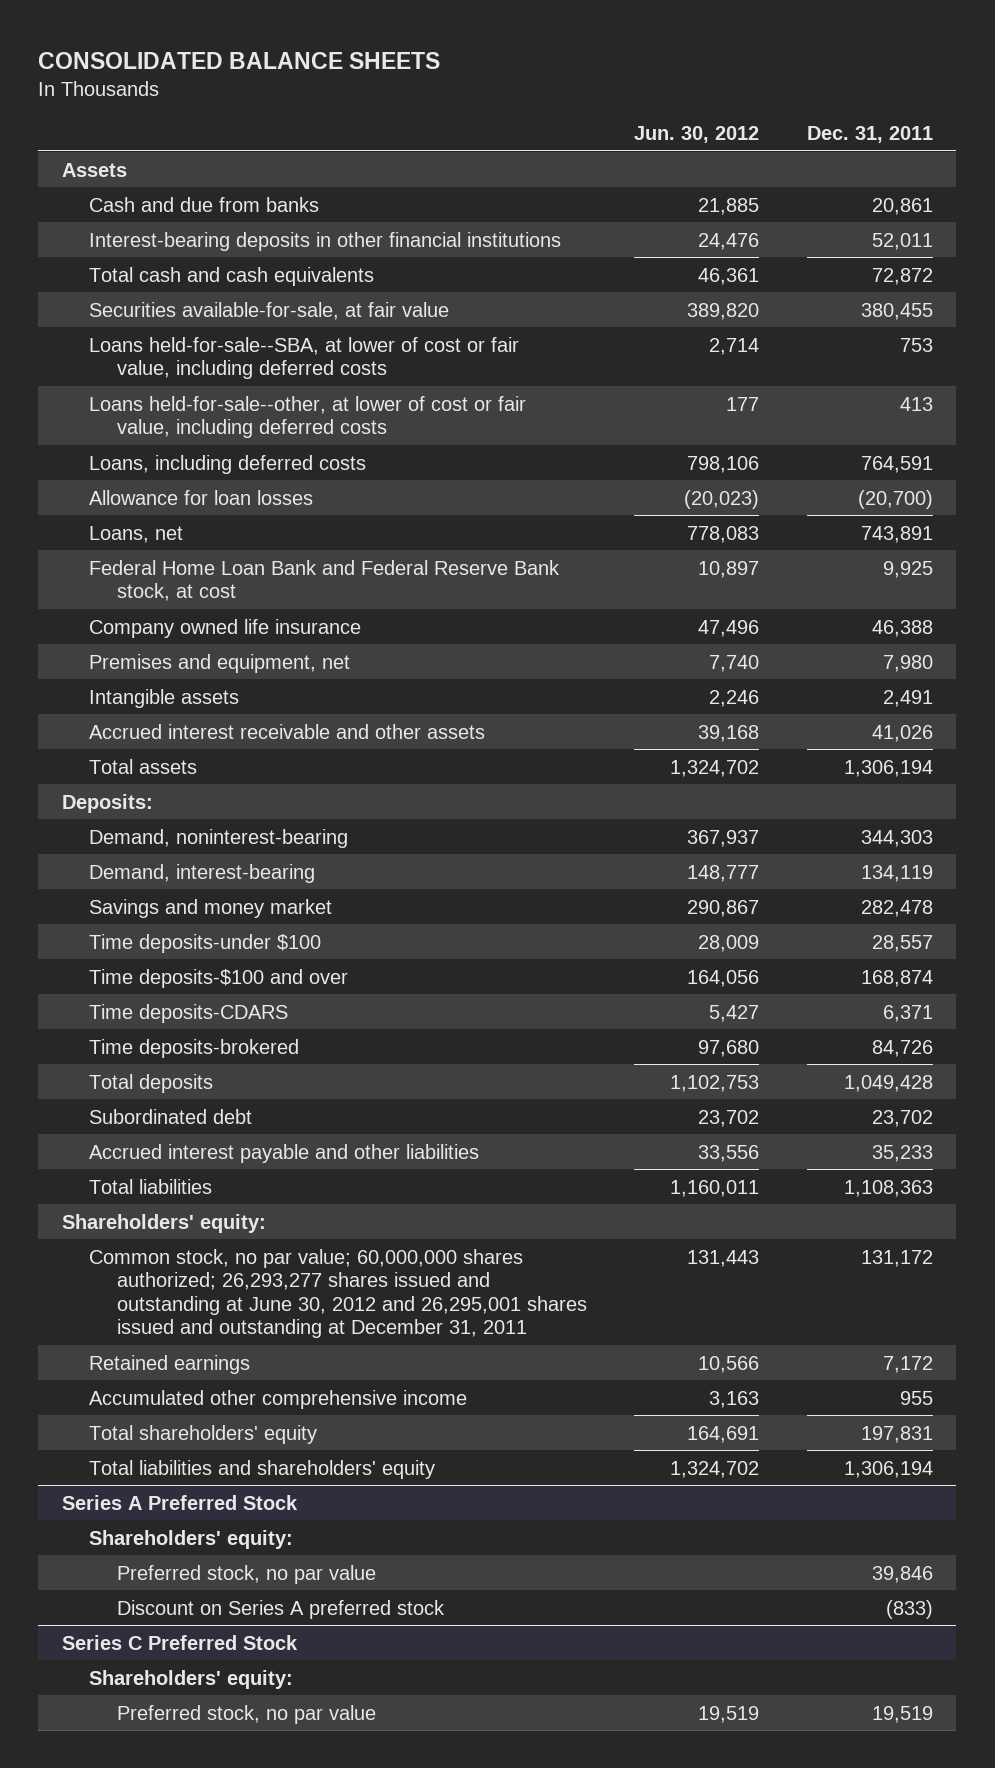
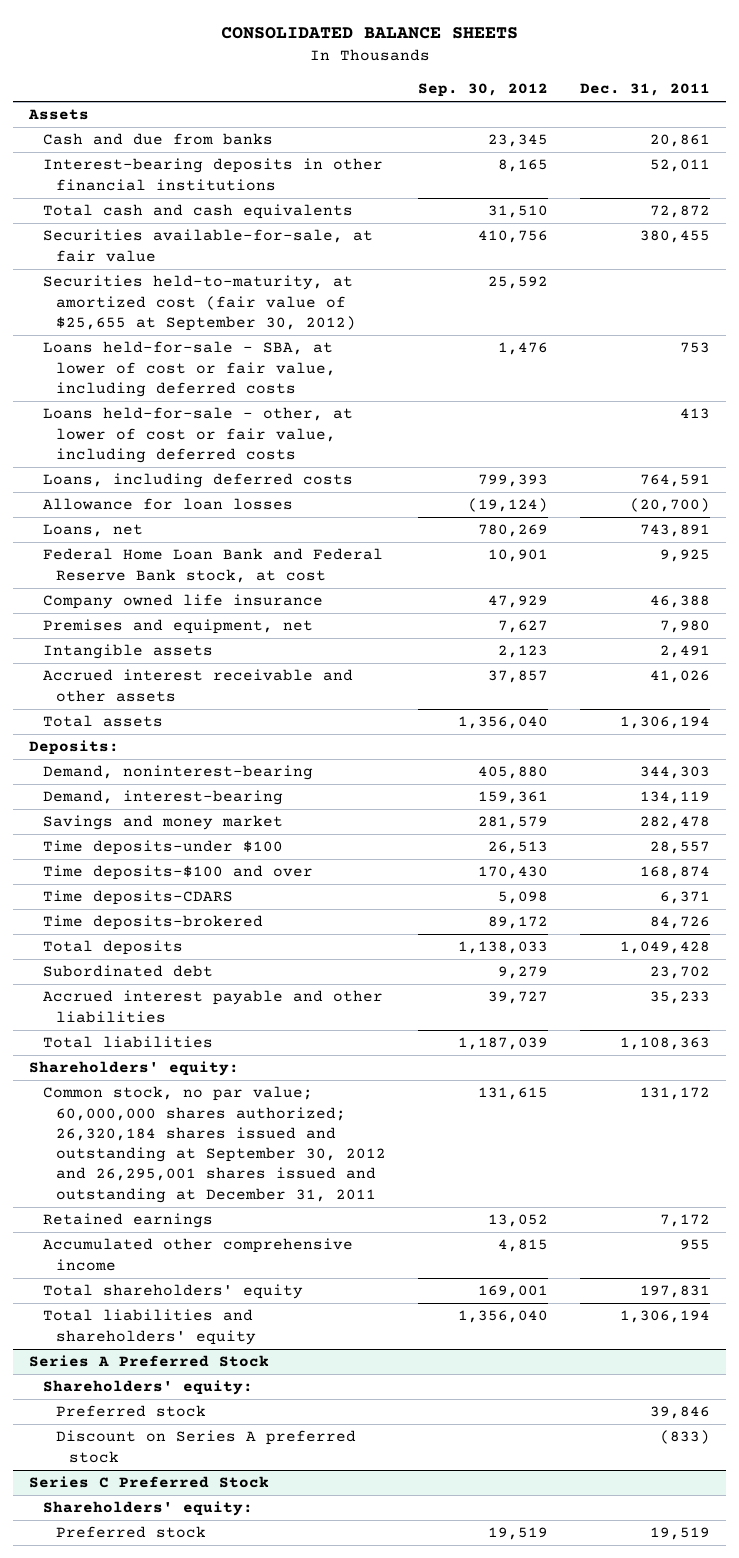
[634,126,760,144] Jun. 30, 2012 -> none
none -> [417,82,548,97] Sep. 30, 2012
none -> [42,275,356,331] Securities held-to-maturity, at amortized cost (fair value of $25,655 at September 30, 2012)
[89,336,520,380] Loans held-for-sale--SBA, at lower of cost or fair value, including deferred costs -> [42,341,336,397] Loans held-for-sale - SBA, at lower of cost or fair value, including deferred costs
[89,395,527,439] Loans held-for-sale--other, at lower of cost or fair value, including deferred costs -> [42,407,353,463] Loans held-for-sale - other, at lower of cost or fair value, including deferred costs
[89,1248,587,1339] Common stock, no par value; 60,000,000 shares authorized; 26,293,277 shares issued and outstanding at June 30, 2012 and 26,295,001 shares issued and outstanding at December 31, 2011 -> [42,1086,386,1203] Common stock, no par value; 60,000,000 shares authorized; 26,320,184 shares issued and outstanding at September 30, 2012 and 26,295,001 shares issued and outstanding at December 31, 2011
[116,1564,376,1584] Preferred stock, no par value -> [55,1405,206,1418] Preferred stock
[116,1704,376,1724] Preferred stock, no par value -> [55,1526,206,1539] Preferred stock

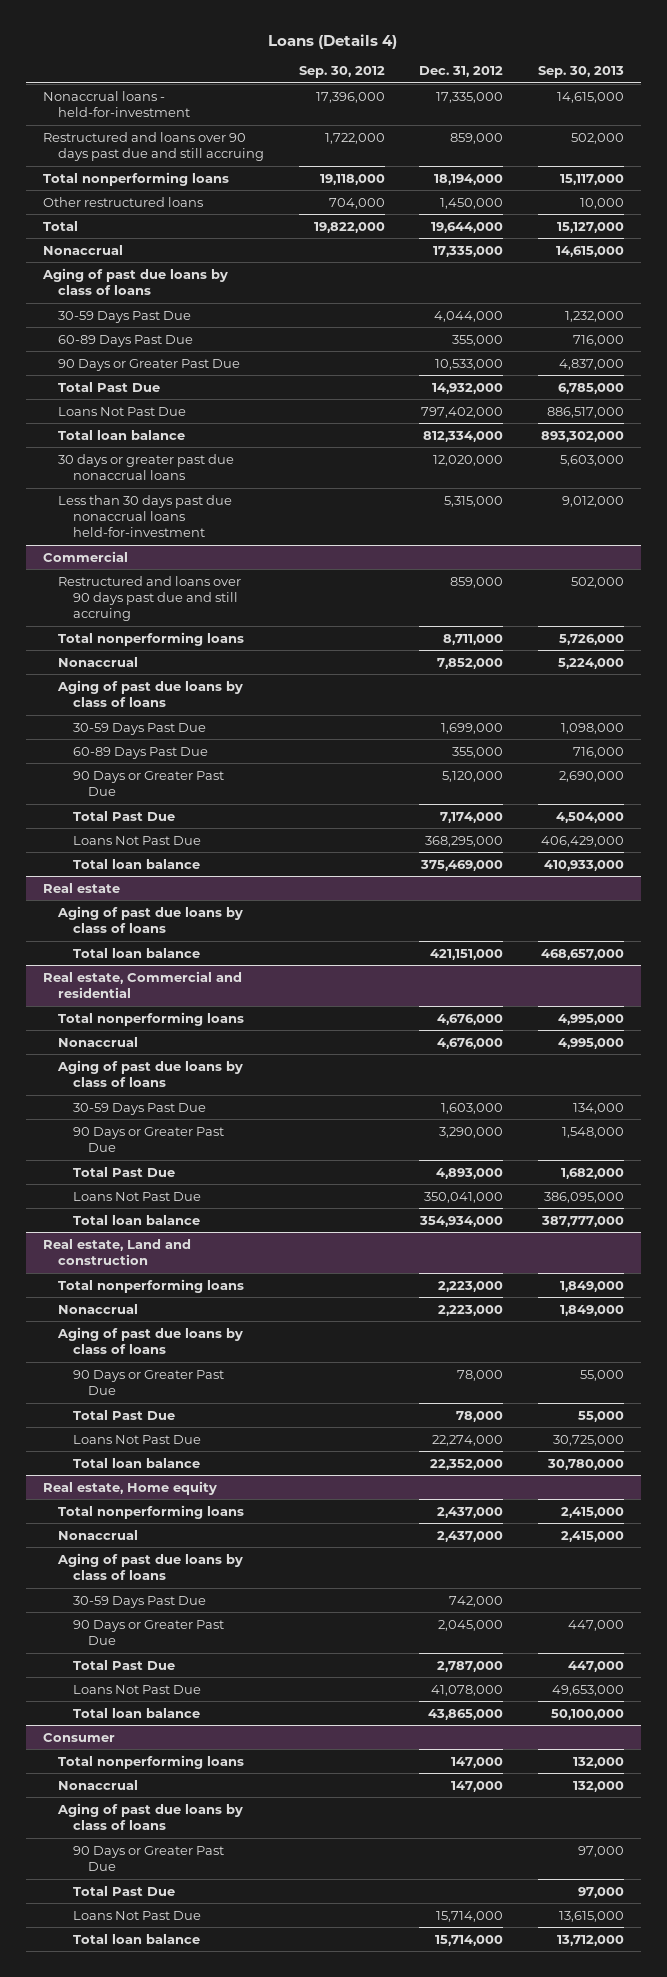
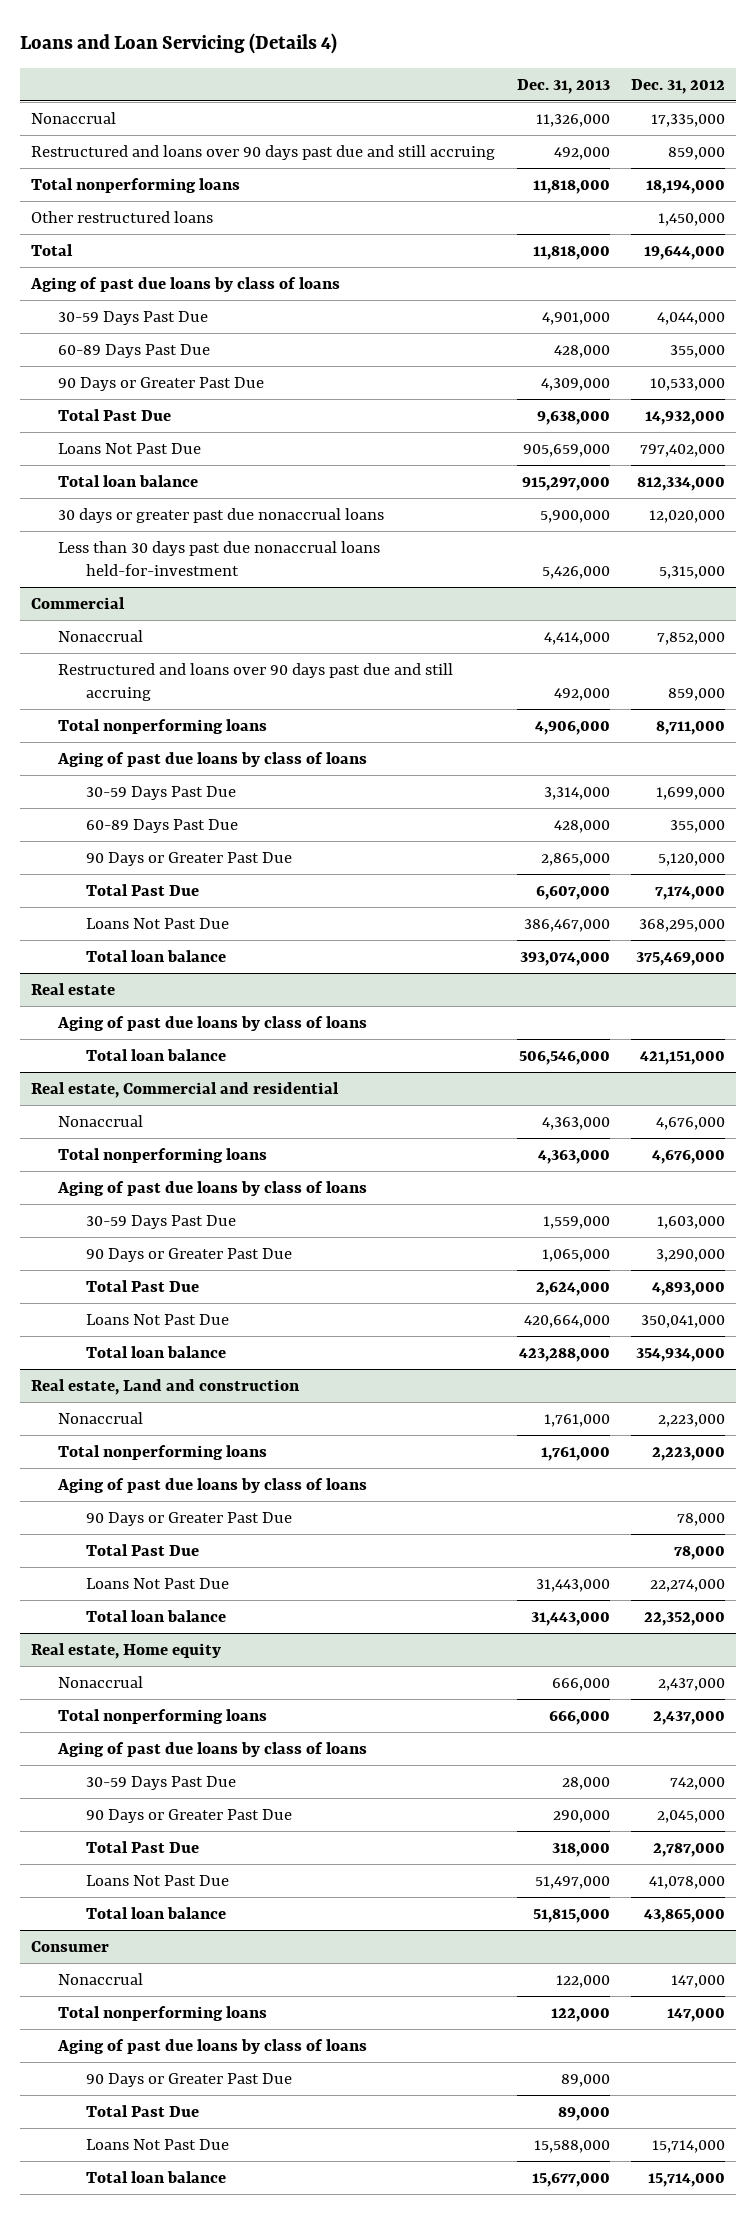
[268,33,398,49] Loans (Details 4) -> [20,33,338,55] Loans and Loan Servicing (Details 4)
[298,66,385,79] Sep. 30, 2012 -> none
[538,66,625,79] Sep. 30, 2013 -> none
none -> [516,78,610,94] Dec. 31, 2013
[42,90,190,117] Nonaccrual loans - held-for-investment -> none
[42,244,123,255] Nonaccrual -> [30,111,116,124] Nonaccrual
[57,656,138,667] Nonaccrual -> [58,629,144,642] Nonaccrual
[57,1011,244,1026] Total nonperforming loans -> [58,1147,268,1163] Total nonperforming loans
[57,1278,244,1293] Total nonperforming loans -> [58,1444,268,1460] Total nonperforming loans
[57,1504,244,1519] Total nonperforming loans -> [58,1708,268,1724] Total nonperforming loans
[57,1754,244,1769] Total nonperforming loans -> [58,2005,268,2021] Total nonperforming loans

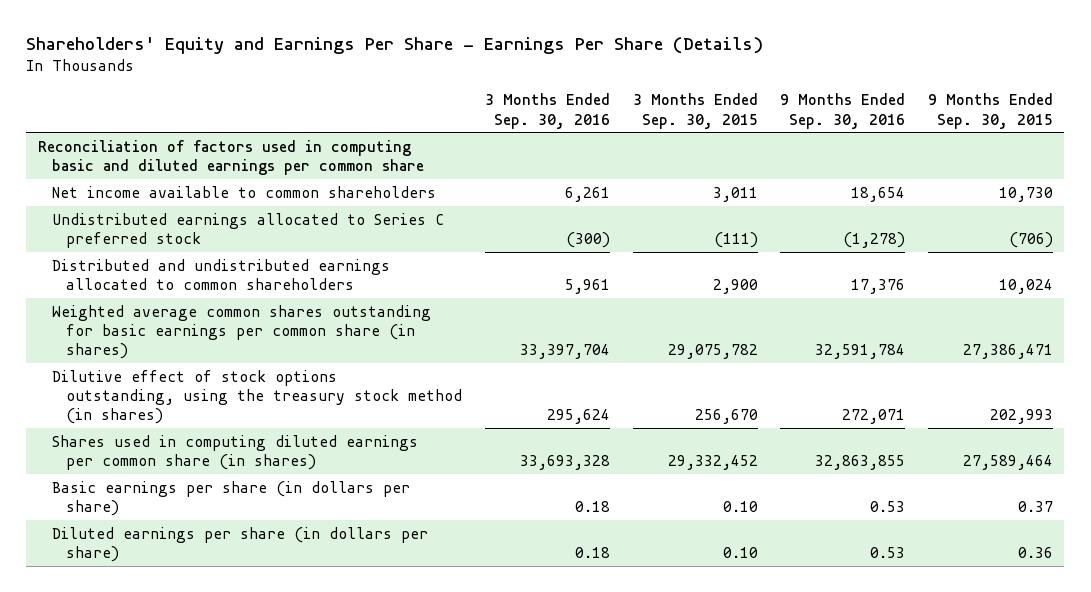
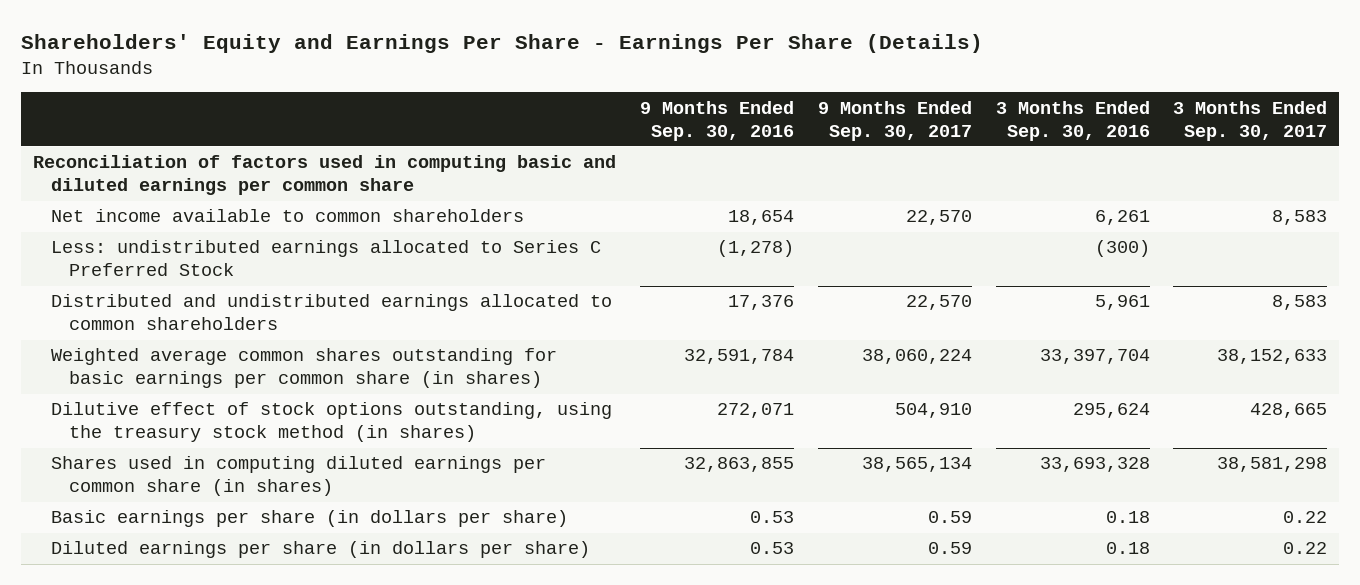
[632,93,758,129] 3 Months Ended Sep. 30, 2015 -> none
[928,93,1054,129] 9 Months Ended Sep. 30, 2015 -> none
none -> [817,100,972,141] 9 Months Ended Sep. 30, 2017
none -> [1173,100,1328,141] 3 Months Ended Sep. 30, 2017
[52,212,445,248] Undistributed earnings allocated to Series C preferred stock -> [50,240,601,277] Less: undistributed earnings allocated to Series C Preferred Stock

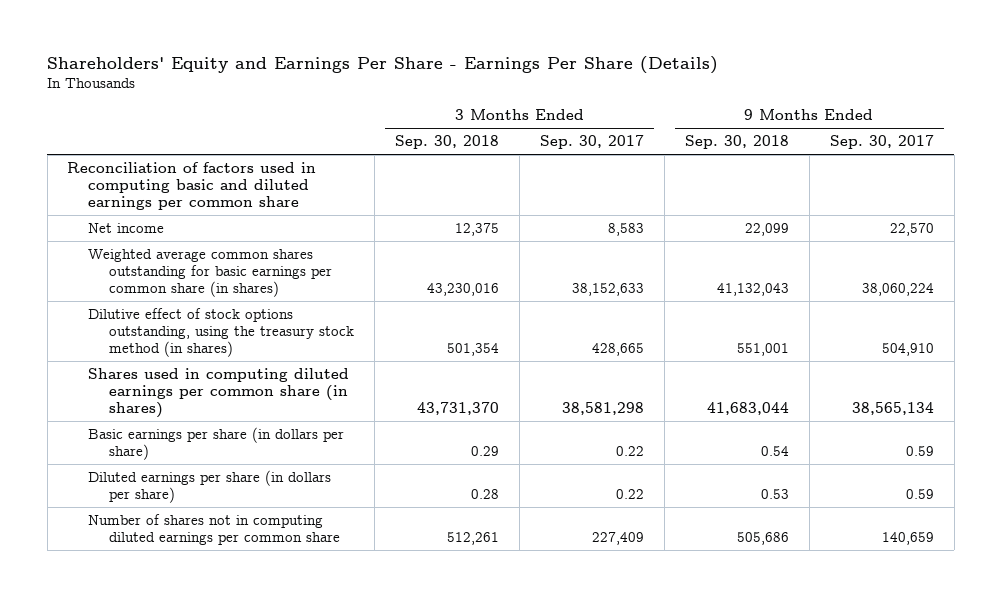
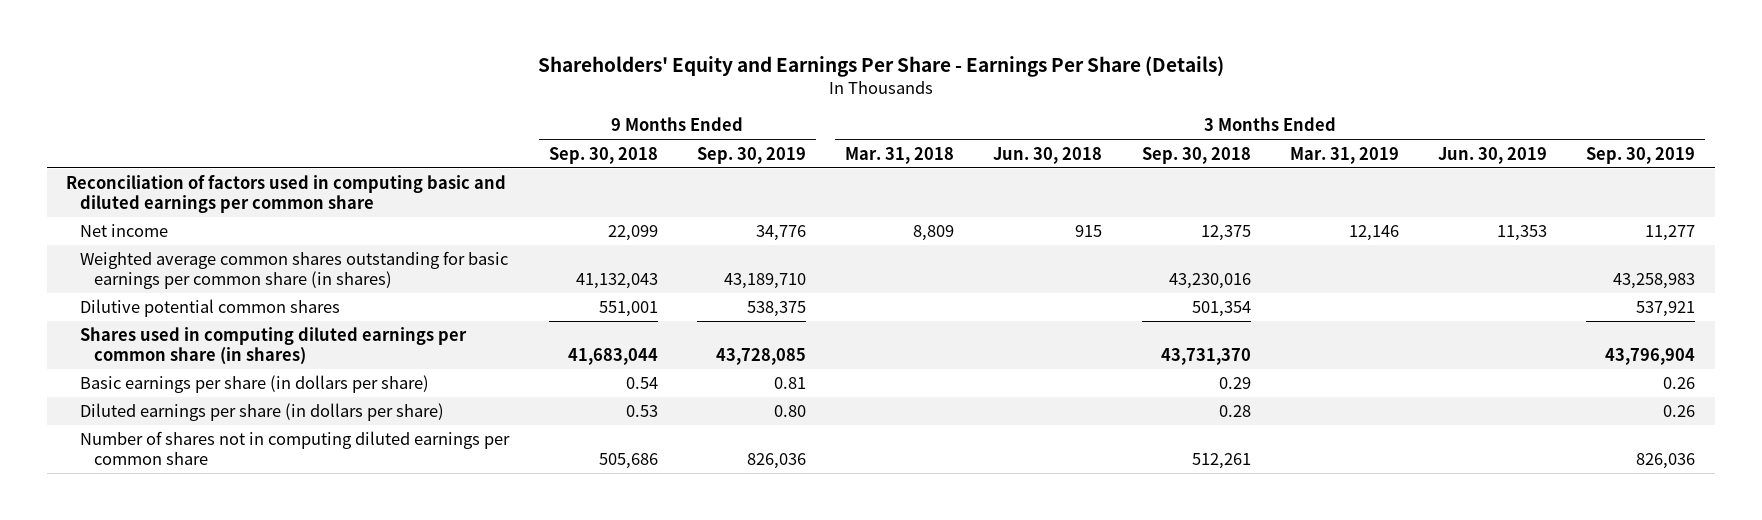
[539,135,644,150] Sep. 30, 2017 -> none
[829,135,934,150] Sep. 30, 2017 -> none
none -> [696,146,806,164] Sep. 30, 2019
none -> [845,146,955,164] Mar. 31, 2018
none -> [993,146,1103,164] Jun. 30, 2018
none -> [1289,146,1399,164] Mar. 31, 2019
none -> [1438,146,1548,164] Jun. 30, 2019
none -> [1586,146,1696,164] Sep. 30, 2019
[88,307,355,358] Dilutive effect of stock options outstanding, using the treasury stock method (in shares) -> [80,299,341,318] Dilutive potential common shares

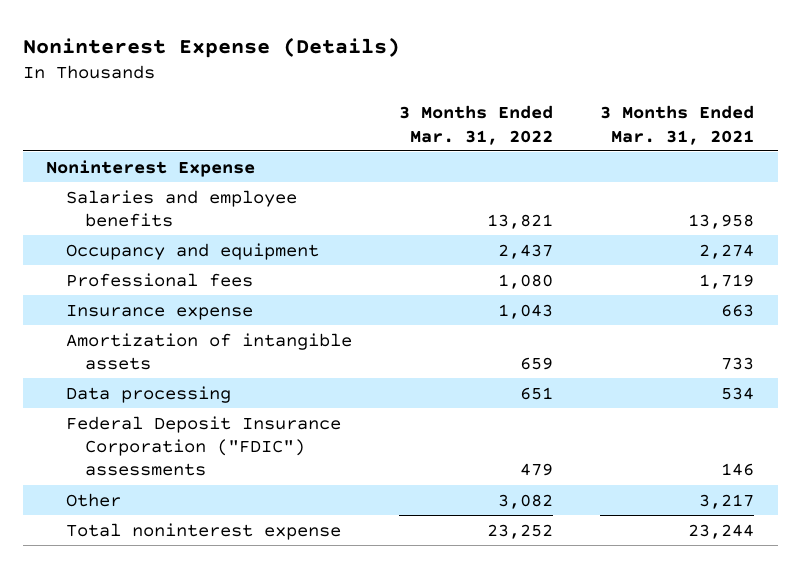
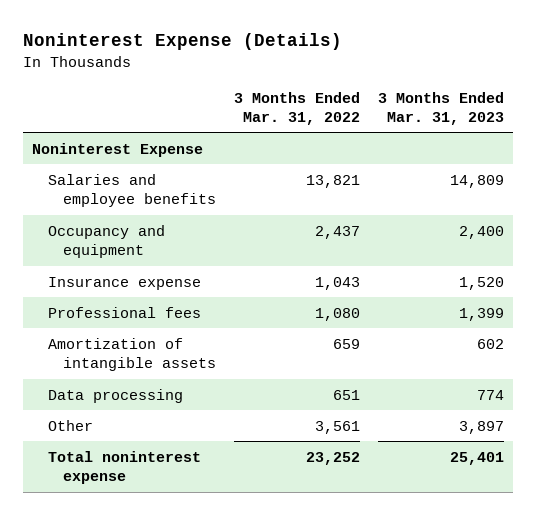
[600,105,755,145] 3 Months Ended Mar. 31, 2021 -> none
none -> [377,91,504,125] 3 Months Ended Mar. 31, 2023
[65,272,253,287] Professional fees -> [47,306,201,318] Professional fees
[65,415,341,477] Federal Deposit Insurance Corporation ("FDIC") assessments -> none
[498,493,554,509] 3,082 -> [315,420,361,434] 3,561

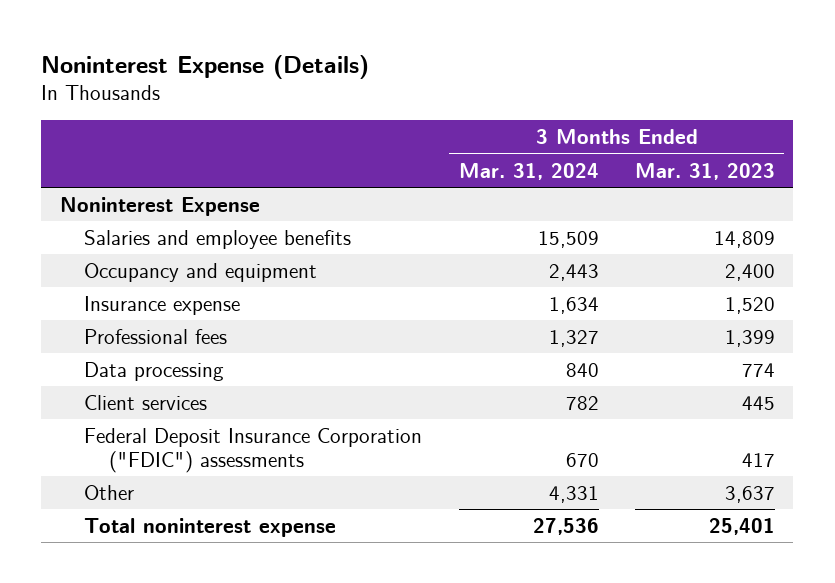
[234,91,361,125] 3 Months Ended Mar. 31, 2022 -> none
none -> [458,162,599,180] Mar. 31, 2024
[47,337,217,371] Amortization of intangible assets -> none
none -> [84,394,208,410] Client services
none -> [84,427,423,473] Federal Deposit Insurance Corporation ("FDIC") assessments
[458,420,504,434] 3,897 -> [725,485,776,503] 3,637

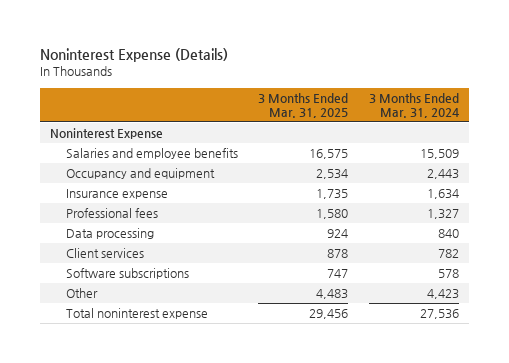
[635,162,776,180] Mar. 31, 2023 -> none
none -> [258,92,349,119] 3 Months Ended Mar. 31, 2025
[84,427,423,473] Federal Deposit Insurance Corporation ("FDIC") assessments -> none
none -> [65,268,189,280] Software subscriptions
[548,485,599,503] 4,331 -> [426,289,459,300] 4,423

